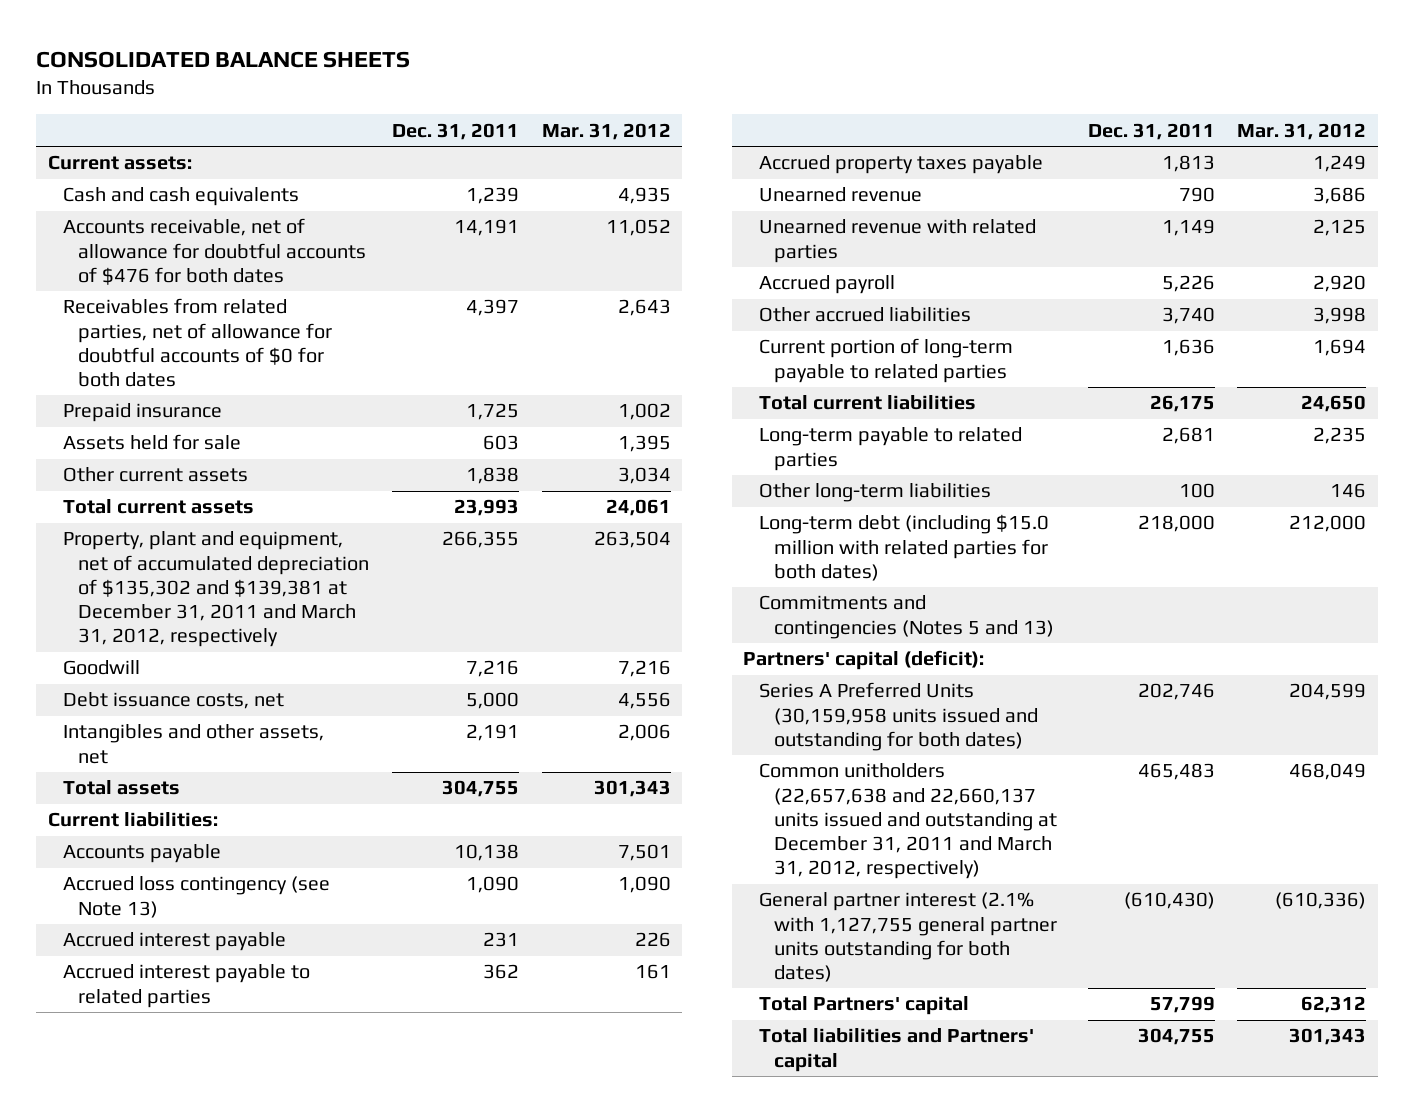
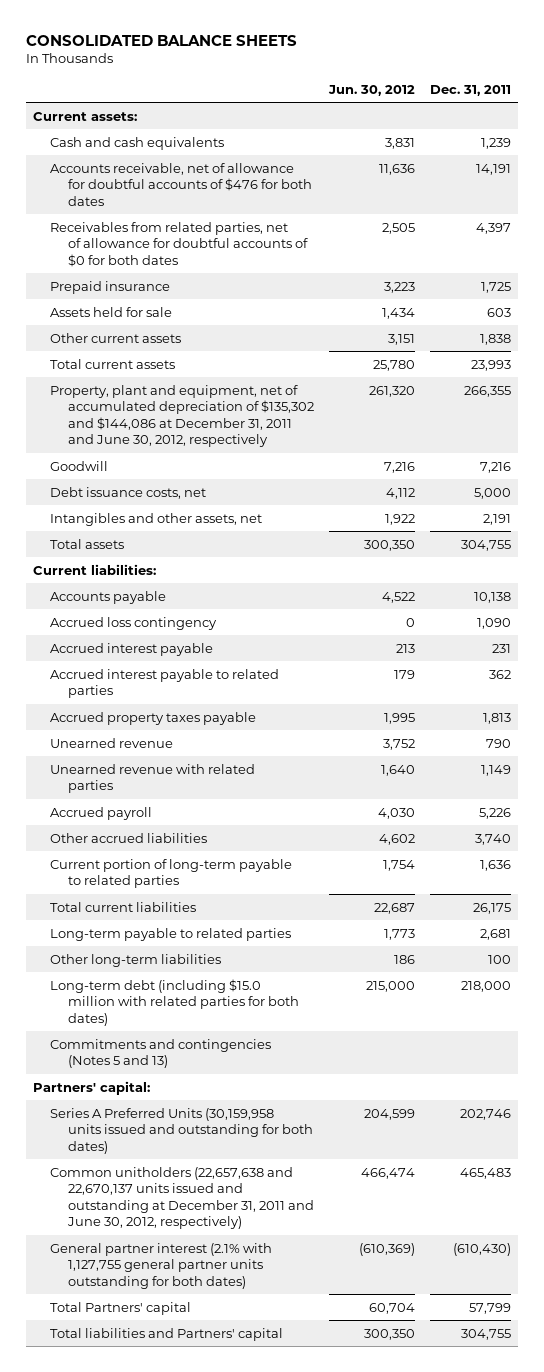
[541,122,671,140] Mar. 31, 2012 -> none
none -> [327,84,415,96] Jun. 30, 2012
[62,531,370,648] Property, plant and equipment, net of accumulated depreciation of $135,302 and $139,381 at December 31, 2011 and March 31, 2012, respectively -> [50,384,314,448] Property, plant and equipment, net of accumulated depreciation of $135,302 and $144,086 at December 31, 2011 and June 30, 2012, respectively
[62,876,330,918] Accrued loss contingency (see Note 13) -> [50,616,218,630] Accrued loss contingency
[743,650,985,671] Partners' capital (deficit): -> [33,1080,151,1095] Partners' capital:
[758,763,1058,880] Common unitholders (22,657,638 and 22,660,137 units issued and outstanding at December 31, 2011 and March 31, 2012, respectively) -> [50,1166,314,1230] Common unitholders (22,657,638 and 22,670,137 units issued and outstanding at December 31, 2011 and June 30, 2012, respectively)

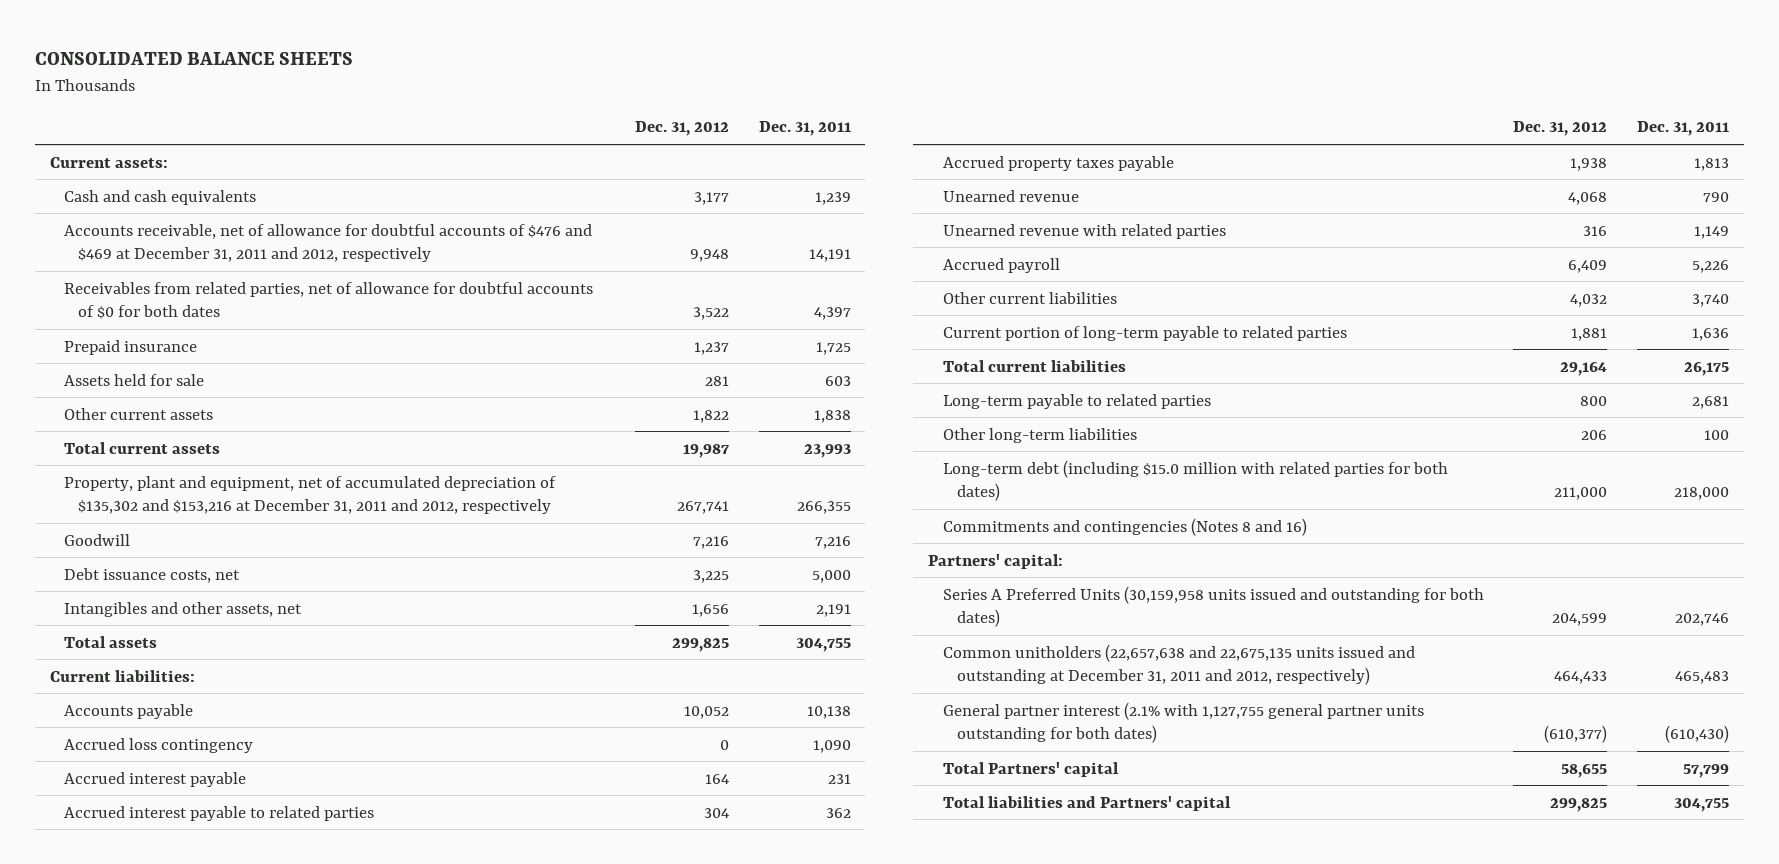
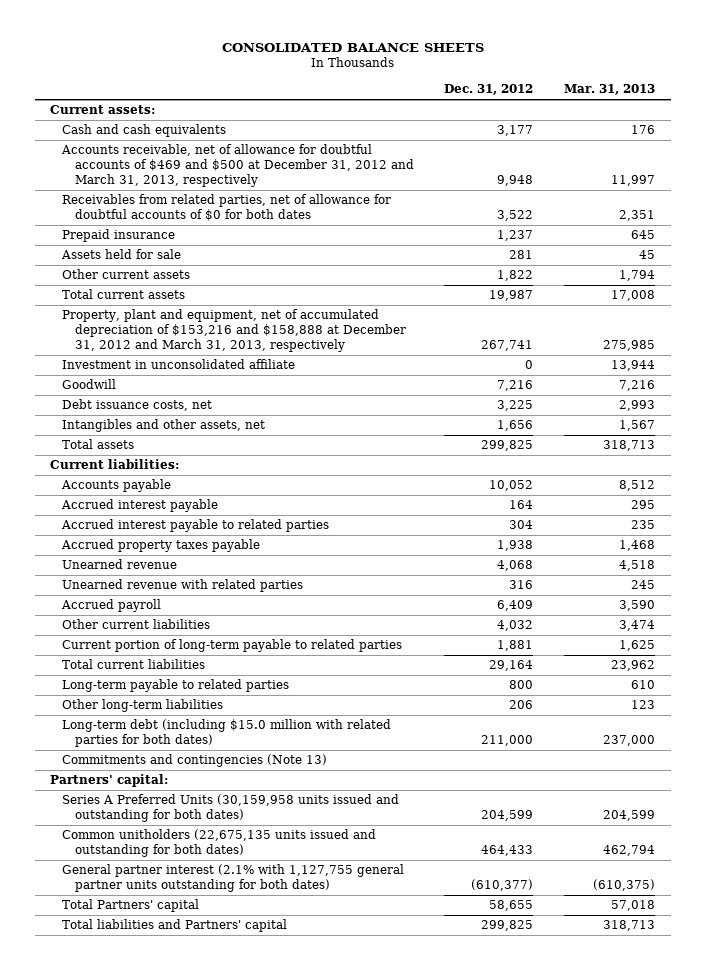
[758,121,851,137] Dec. 31, 2011 -> none
none -> [564,84,656,96] Mar. 31, 2013
[63,223,592,263] Accounts receivable, net of allowance for doubtful accounts of $476 and $469 at December 31, 2011 and 2012, respectively -> [61,144,414,187] Accounts receivable, net of allowance for doubtful accounts of $469 and $500 at December 31, 2012 and March 31, 2013, respectively
[63,475,556,515] Property, plant and equipment, net of accumulated depreciation of $135,302 and $153,216 at December 31, 2011 and 2012, respectively -> [62,309,406,352] Property, plant and equipment, net of accumulated depreciation of $153,216 and $158,888 at December 31, 2012 and March 31, 2013, respectively
none -> [62,359,296,370] Investment in unconsolidated affiliate
[63,737,253,753] Accrued loss contingency -> none
[942,517,1307,536] Commitments and contingencies (Notes 8 and 16) -> [62,754,328,768] Commitments and contingencies (Note 13)
[942,643,1415,686] Common unitholders (22,657,638 and 22,675,135 units issued and outstanding at December 31, 2011 and 2012, respectively) -> [62,829,377,857] Common unitholders (22,675,135 units issued and outstanding for both dates)

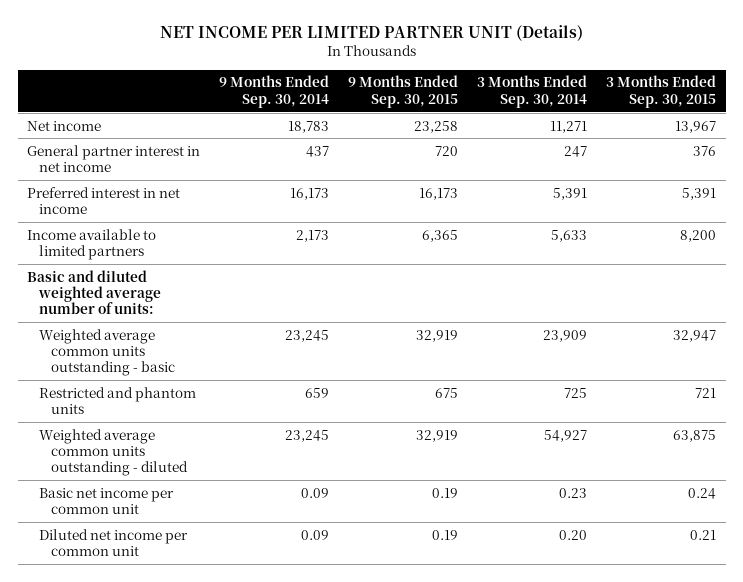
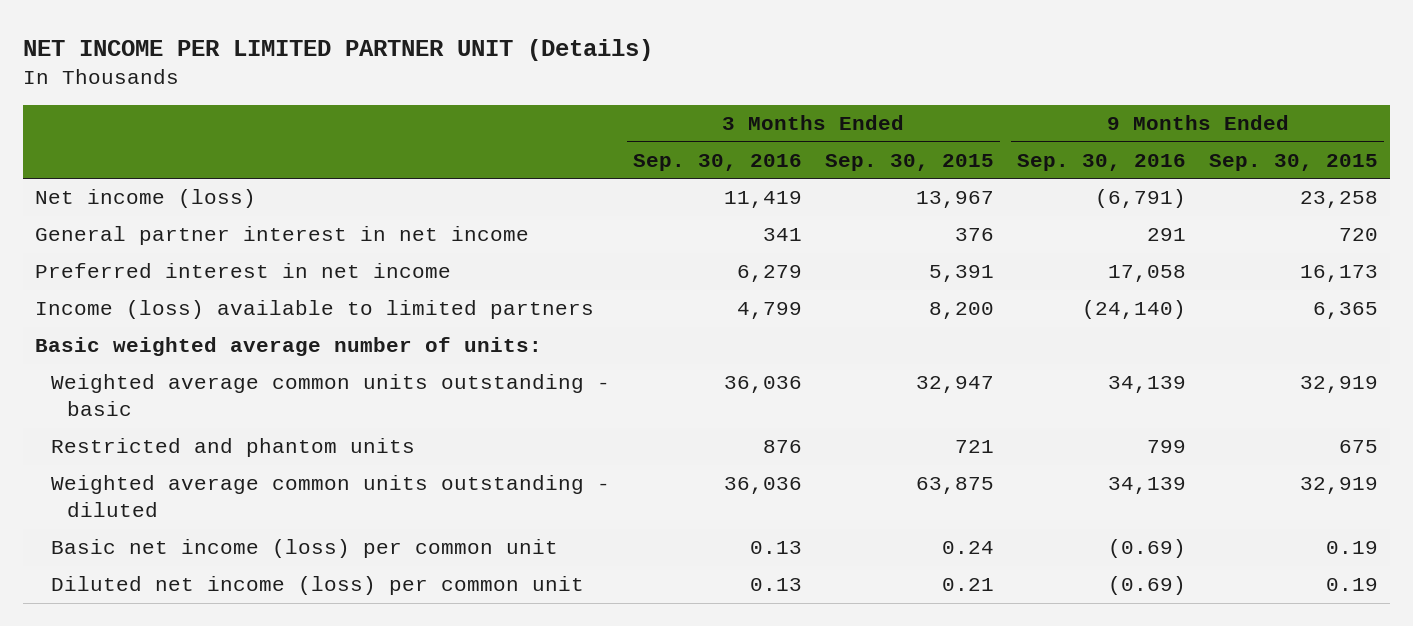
[219,75,330,108] 9 Months Ended Sep. 30, 2014 -> none
[477,75,588,108] 3 Months Ended Sep. 30, 2014 -> none
none -> [632,153,802,171] Sep. 30, 2016
none -> [1017,153,1187,171] Sep. 30, 2016
[27,120,102,131] Net income -> [34,189,256,209] Net income (loss)
[27,228,157,260] Income available to limited partners -> [34,300,594,320] Income (loss) available to limited partners
[27,269,162,315] Basic and diluted weighted average number of units: -> [34,337,542,357] Basic weighted average number of units:
[39,487,175,514] Basic net income per common unit -> [50,539,558,559] Basic net income (loss) per common unit
[39,528,189,556] Diluted net income per common unit -> [50,576,584,596] Diluted net income (loss) per common unit

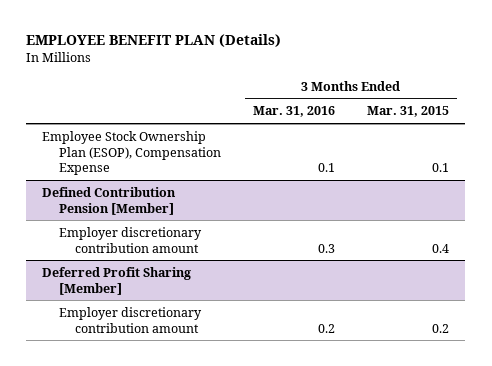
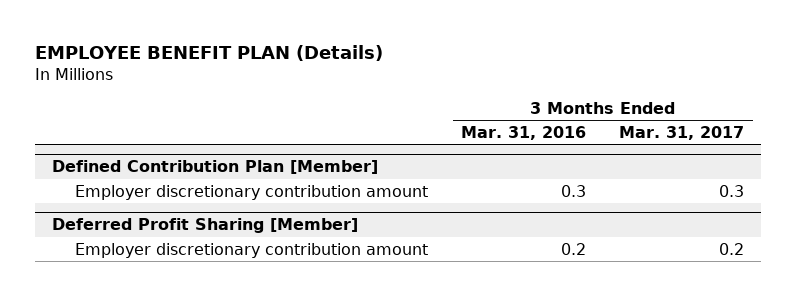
[367,106,450,118] Mar. 31, 2015 -> none
none -> [619,125,745,140] Mar. 31, 2017
[42,130,221,176] Employee Stock Ownership Plan (ESOP), Compensation Expense -> none
[42,186,177,215] Defined Contribution Pension [Member] -> [51,160,378,175] Defined Contribution Plan [Member]

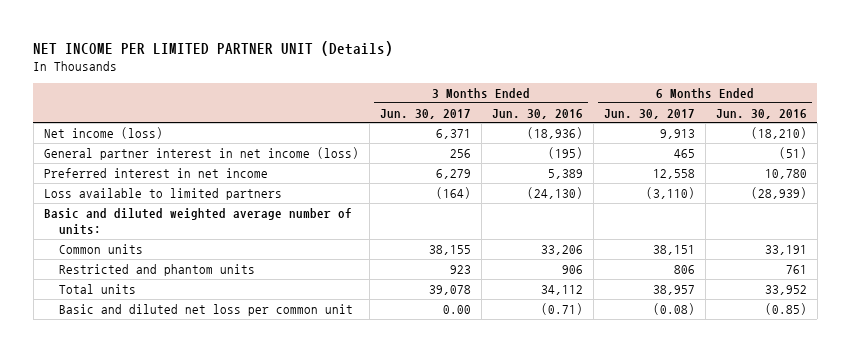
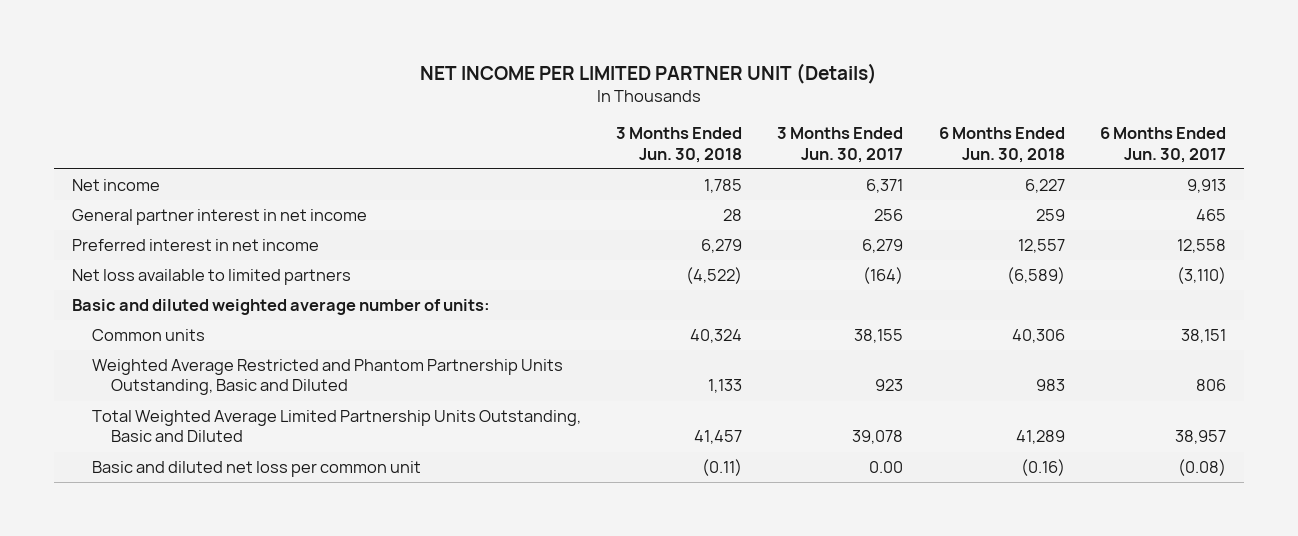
[491,108,583,119] Jun. 30, 2016 -> none
[715,108,807,119] Jun. 30, 2016 -> none
none -> [616,127,743,163] 3 Months Ended Jun. 30, 2018
none -> [938,127,1065,163] 6 Months Ended Jun. 30, 2018
[43,126,163,139] Net income (loss) -> [71,179,160,192] Net income
[43,146,359,160] General partner interest in net income (loss) -> [71,209,367,226] General partner interest in net income
[43,187,282,200] Loss available to limited partners -> [71,269,351,286] Net loss available to limited partners
[58,263,255,276] Restricted and phantom units -> [91,359,563,396] Weighted Average Restricted and Phantom Partnership Units Outstanding, Basic and Diluted
[58,283,136,294] Total units -> [91,410,581,443] Total Weighted Average Limited Partnership Units Outstanding, Basic and Diluted

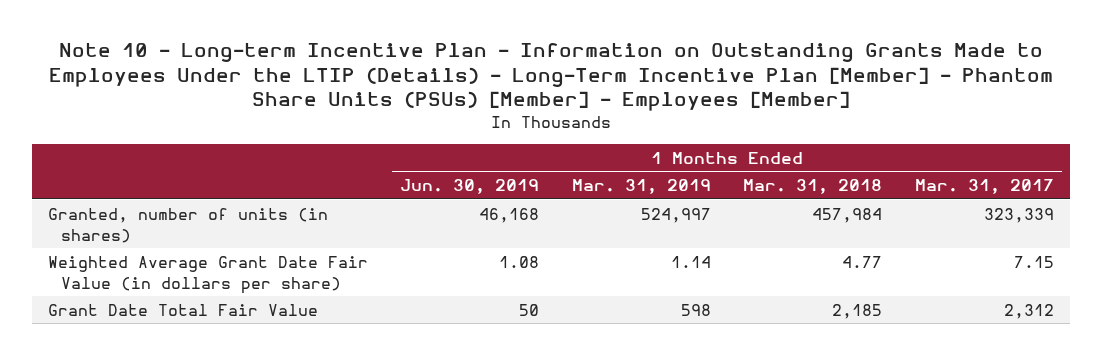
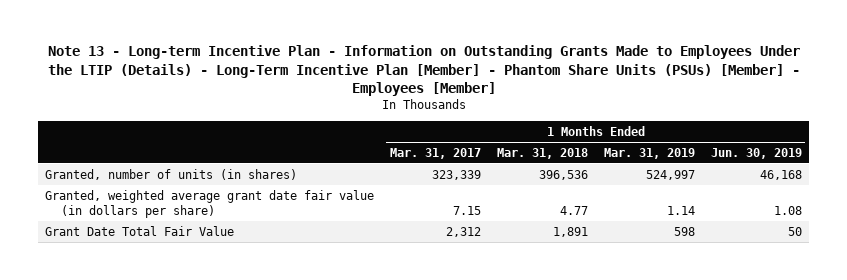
[48,42,1053,112] Note 10 - Long-term Incentive Plan - Information on Outstanding Grants Made to Employees Under the LTIP (Details) - Long-Term Incentive Plan [Member] - Phantom Share Units (PSUs) [Member] - Employees [Member] -> [47,45,800,97] Note 13 - Long-term Incentive Plan - Information on Outstanding Grants Made to Employees Under the LTIP (Details) - Long-Term Incentive Plan [Member] - Phantom Share Units (PSUs) [Member] - Employees [Member]
[812,207,883,223] 457,984 -> [539,169,589,180] 396,536
[47,255,368,294] Weighted Average Grant Date Fair Value (in dollars per share) -> [45,189,375,218] Granted, weighted average grant date fair value (in dollars per share)
[832,303,883,319] 2,185 -> [553,226,589,237] 1,891

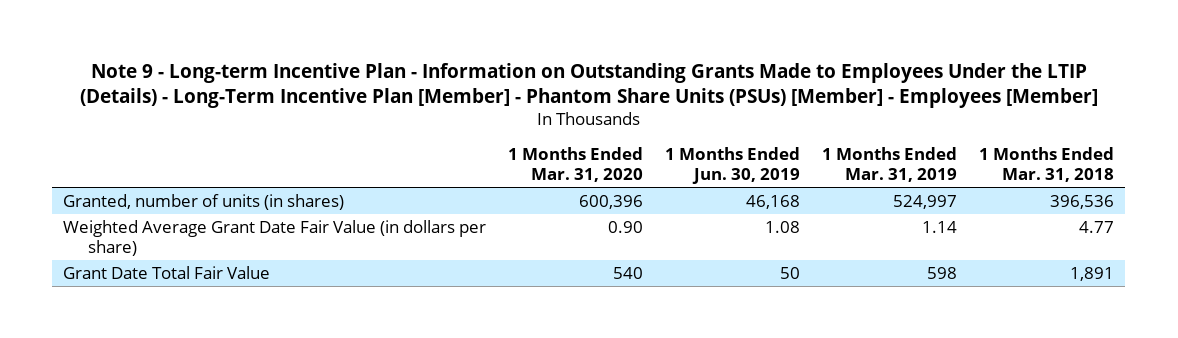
[47,45,800,97] Note 13 - Long-term Incentive Plan - Information on Outstanding Grants Made to Employees Under the LTIP (Details) - Long-Term Incentive Plan [Member] - Phantom Share Units (PSUs) [Member] - Employees [Member] -> [79,62,1098,109] Note 9 - Long-term Incentive Plan - Information on Outstanding Grants Made to Employees Under the LTIP (Details) - Long-Term Incentive Plan [Member] - Phantom Share Units (PSUs) [Member] - Employees [Member]
[390,147,482,159] Mar. 31, 2017 -> none
none -> [508,146,644,183] 1 Months Ended Mar. 31, 2020
[45,189,375,218] Granted, weighted average grant date fair value (in dollars per share) -> [63,219,487,256] Weighted Average Grant Date Fair Value (in dollars per share)

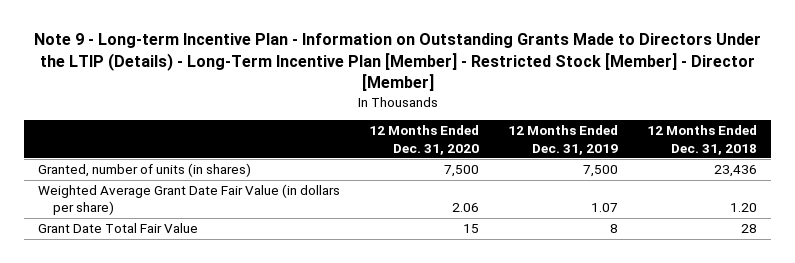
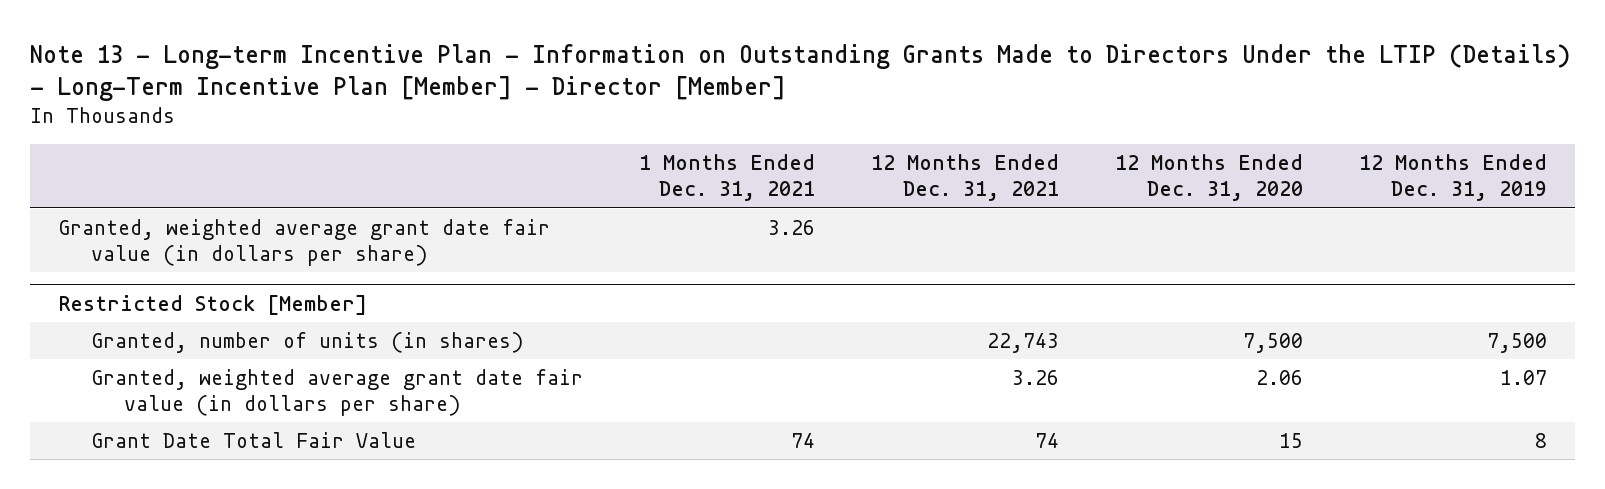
[33,33,761,92] Note 9 - Long-term Incentive Plan - Information on Outstanding Grants Made to Directors Under the LTIP (Details) - Long-Term Incentive Plan [Member] - Restricted Stock [Member] - Director [Member] -> [30,43,1571,102] Note 13 - Long-term Incentive Plan - Information on Outstanding Grants Made to Directors Under the LTIP (Details) - Long-Term Incentive Plan [Member] - Director [Member]
[647,125,758,155] 12 Months Ended Dec. 31, 2018 -> none
none -> [639,154,816,202] 1 Months Ended Dec. 31, 2021
none -> [870,154,1059,202] 12 Months Ended Dec. 31, 2021
none -> [58,218,551,266] Granted, weighted average grant date fair value (in dollars per share)
none -> [58,294,368,315] Restricted Stock [Member]
[38,184,341,216] Weighted Average Grant Date Fair Value (in dollars per share) -> [91,368,584,416] Granted, weighted average grant date fair value (in dollars per share)

